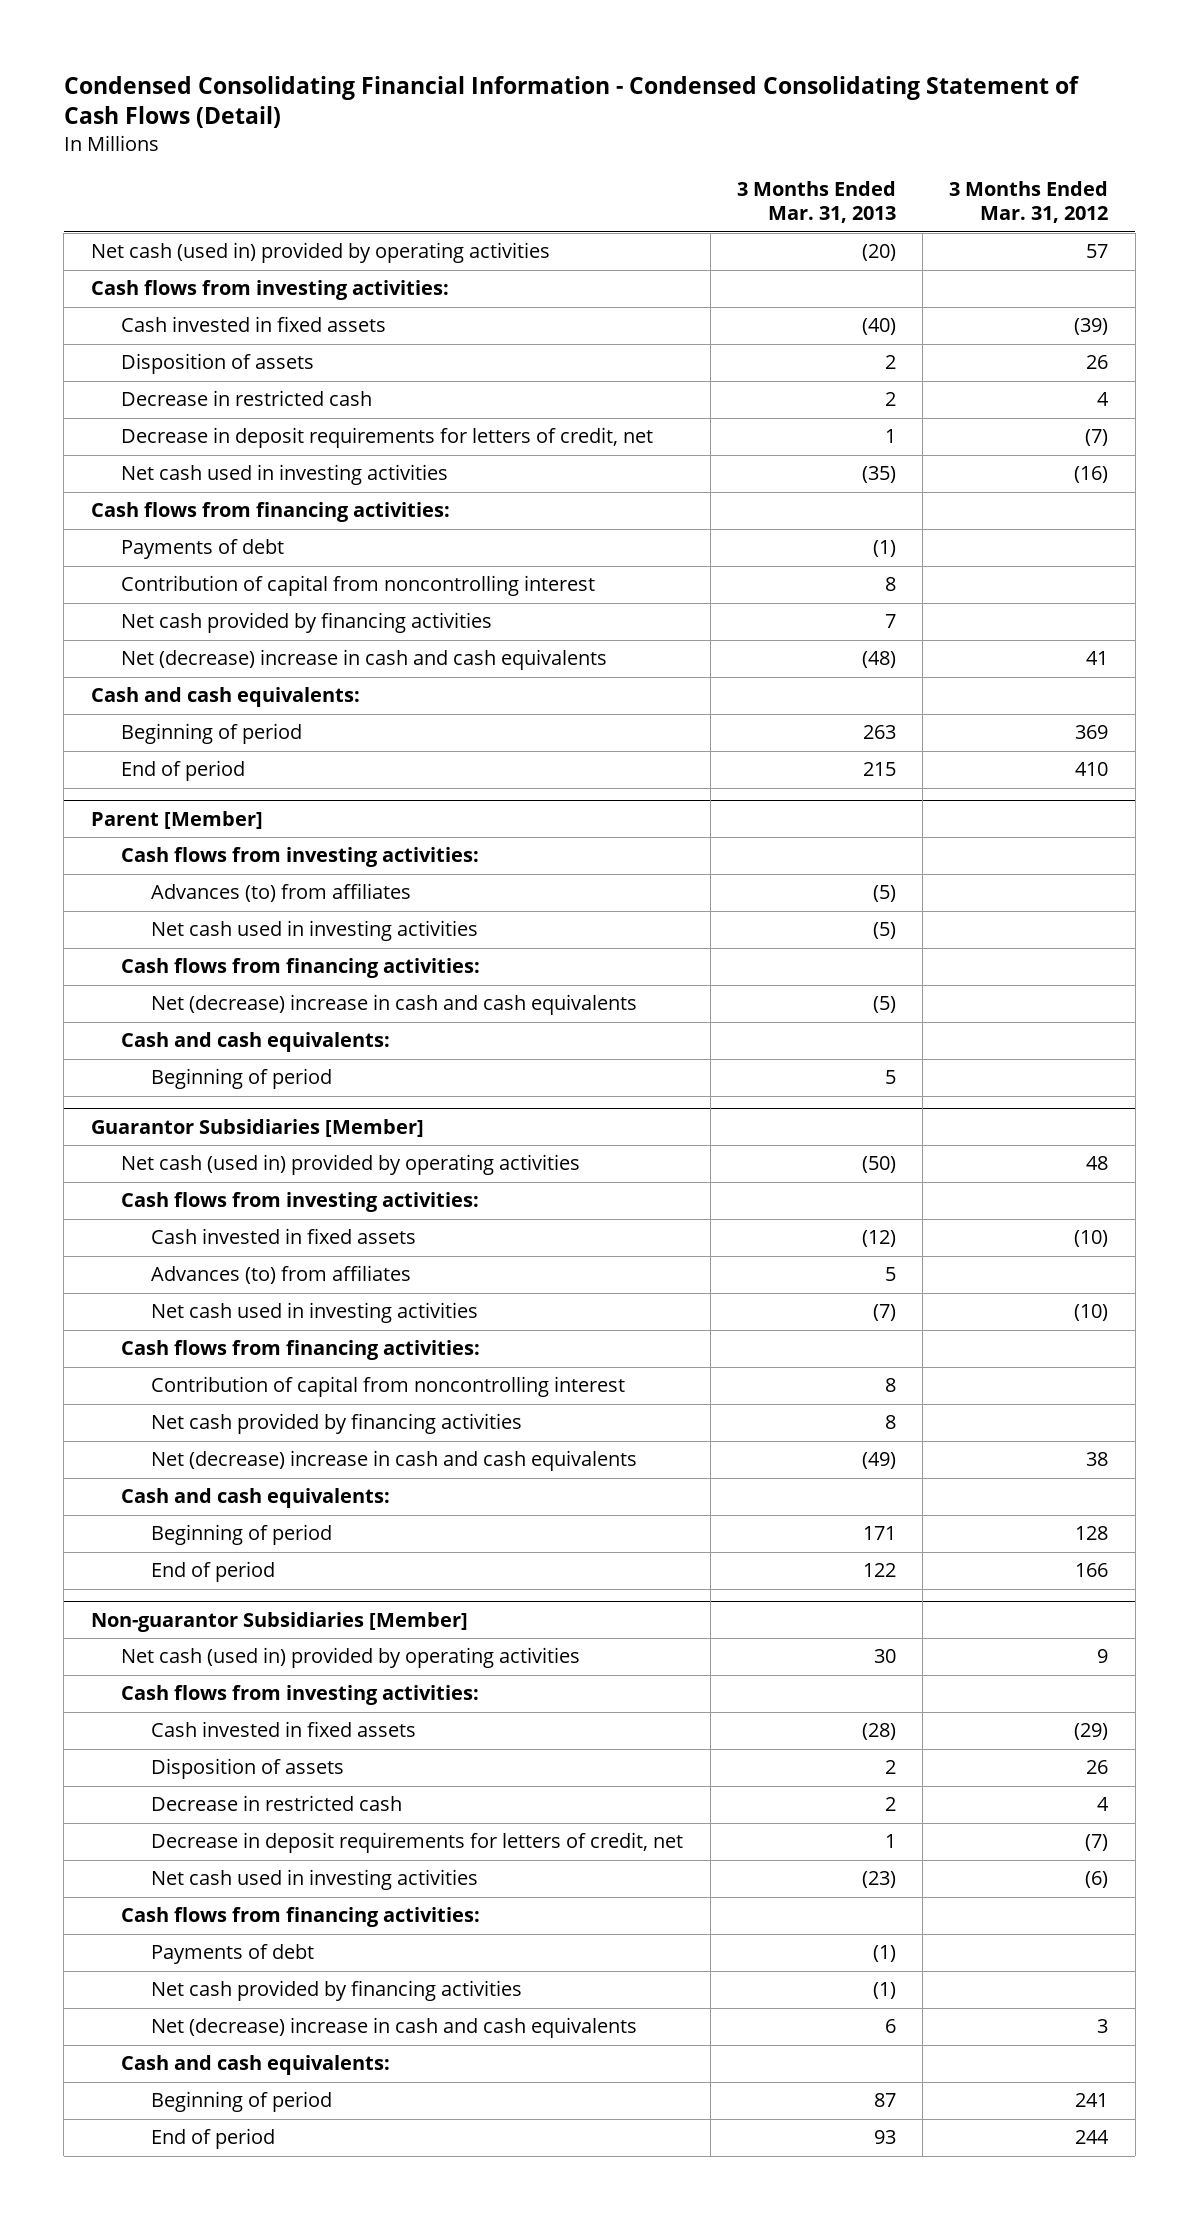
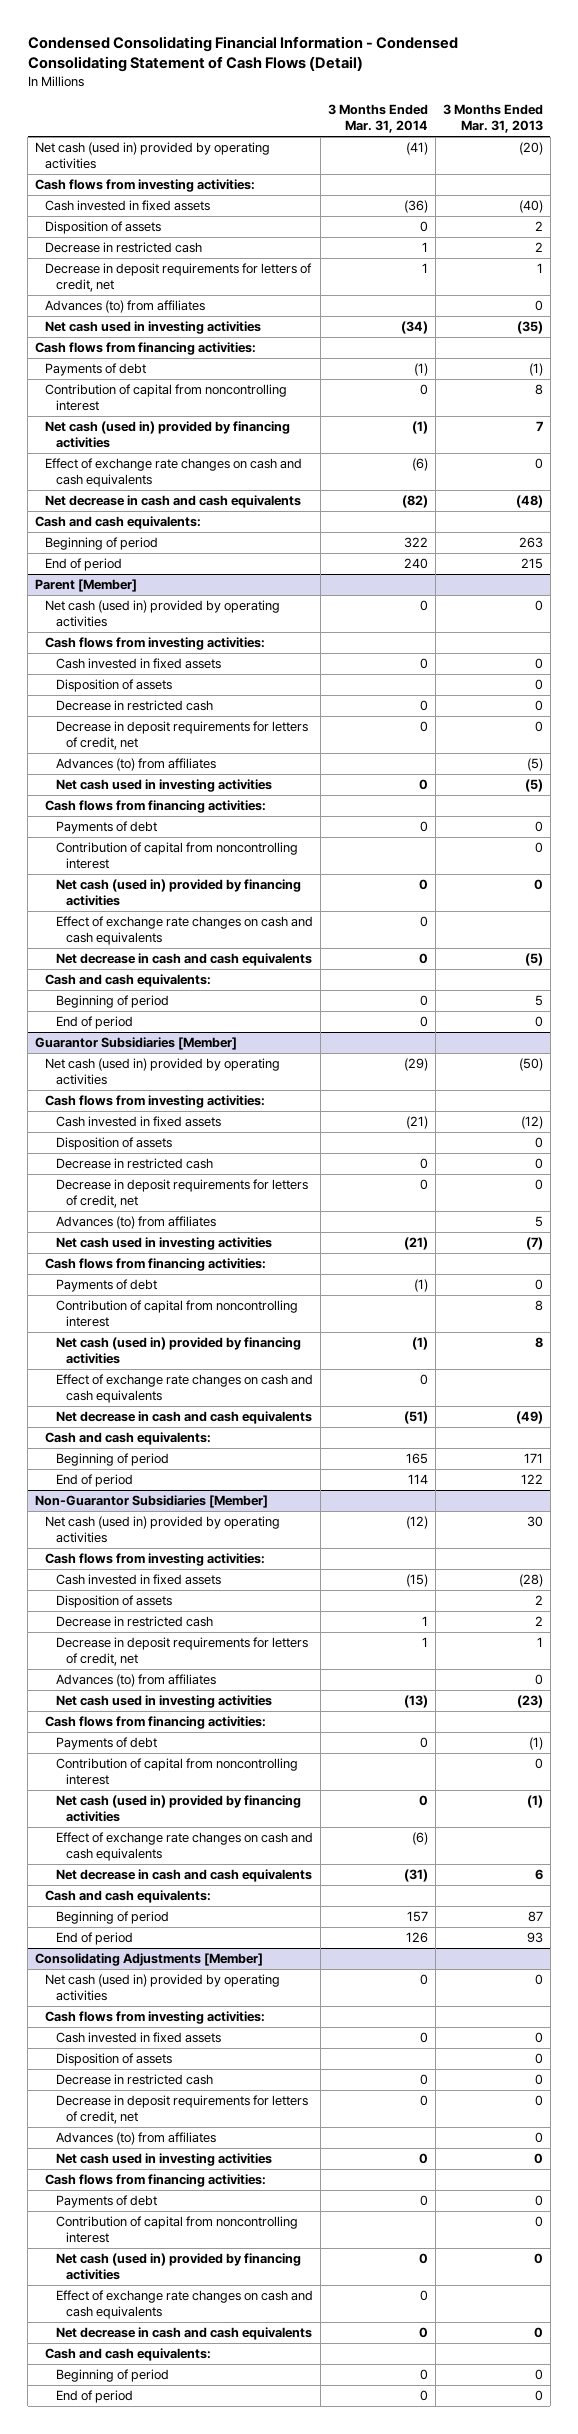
[949,180,1109,224] 3 Months Ended Mar. 31, 2012 -> none
none -> [327,104,428,134] 3 Months Ended Mar. 31, 2014
none -> [45,300,206,314] Advances (to) from affiliates
[121,612,493,634] Net cash provided by financing activities -> [45,421,291,449] Net cash (used in) provided by financing activities
none -> [45,458,303,488] Effect of exchange rate changes on cash and cash equivalents
[121,649,608,671] Net (decrease) increase in cash and cash equivalents -> [45,495,302,509] Net decrease in cash and cash equivalents
none -> [45,600,281,628] Net cash (used in) provided by operating activities
none -> [55,658,221,670] Cash invested in fixed assets
none -> [55,679,172,693] Disposition of assets
none -> [55,700,213,712] Decrease in restricted cash
none -> [55,721,308,751] Decrease in deposit requirements for letters of credit, net
none -> [55,821,157,835] Payments of debt
none -> [55,842,298,870] Contribution of capital from noncontrolling interest
none -> [55,879,301,907] Net cash (used in) provided by financing activities
none -> [55,916,313,946] Effect of exchange rate changes on cash and cash equivalents
[151,994,638,1016] Net (decrease) increase in cash and cash equivalents -> [55,953,312,967] Net decrease in cash and cash equivalents
none -> [55,1016,133,1030] End of period
none -> [55,1137,172,1151] Disposition of assets
none -> [55,1158,213,1170] Decrease in restricted cash
none -> [55,1179,308,1209] Decrease in deposit requirements for letters of credit, net
none -> [55,1279,157,1293] Payments of debt
[151,1413,523,1435] Net cash provided by financing activities -> [55,1337,301,1365] Net cash (used in) provided by financing activities
none -> [55,1374,313,1404] Effect of exchange rate changes on cash and cash equivalents
[151,1450,638,1472] Net (decrease) increase in cash and cash equivalents -> [55,1411,312,1425] Net decrease in cash and cash equivalents
[90,1611,468,1632] Non-guarantor Subsidiaries [Member] -> [35,1495,269,1509] Non-Guarantor Subsidiaries [Member]
none -> [55,1674,216,1688] Advances (to) from affiliates
none -> [55,1758,298,1786] Contribution of capital from noncontrolling interest
[151,1980,523,2002] Net cash provided by financing activities -> [55,1795,301,1823] Net cash (used in) provided by financing activities
none -> [55,1832,313,1862] Effect of exchange rate changes on cash and cash equivalents
[151,2017,638,2039] Net (decrease) increase in cash and cash equivalents -> [55,1869,312,1883] Net decrease in cash and cash equivalents
none -> [35,1953,264,1967] Consolidating Adjustments [Member]
none -> [45,1974,281,2002] Net cash (used in) provided by operating activities
none -> [45,2011,266,2025] Cash flows from investing activities:
none -> [55,2032,221,2044] Cash invested in fixed assets
none -> [55,2053,172,2067] Disposition of assets
none -> [55,2074,213,2086] Decrease in restricted cash
none -> [55,2095,308,2125] Decrease in deposit requirements for letters of credit, net
none -> [55,2132,216,2146] Advances (to) from affiliates
none -> [55,2153,272,2167] Net cash used in investing activities
none -> [45,2174,267,2188] Cash flows from financing activities:
none -> [55,2195,157,2209] Payments of debt
none -> [55,2216,298,2244] Contribution of capital from noncontrolling interest
none -> [55,2253,301,2281] Net cash (used in) provided by financing activities
none -> [55,2290,313,2320] Effect of exchange rate changes on cash and cash equivalents
none -> [55,2327,312,2341] Net decrease in cash and cash equivalents
none -> [45,2348,212,2362] Cash and cash equivalents:
none -> [55,2369,169,2383] Beginning of period
none -> [55,2390,133,2404] End of period

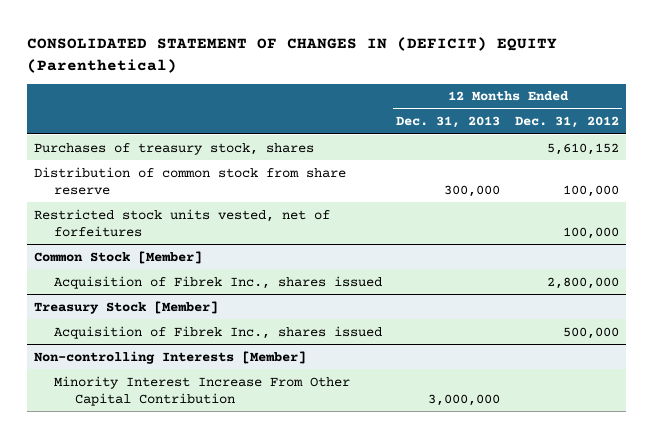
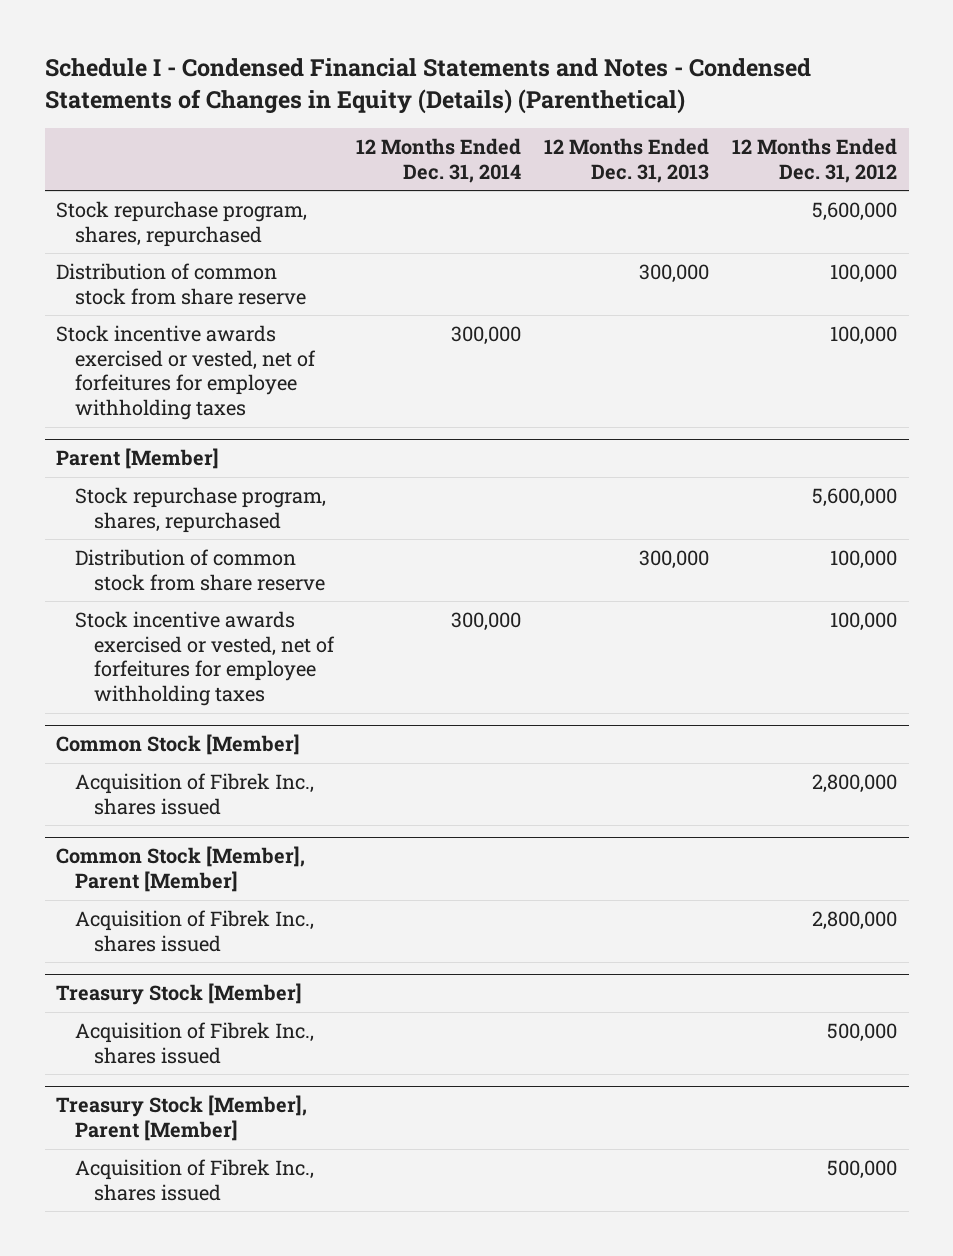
[26,37,557,73] CONSOLIDATED STATEMENT OF CHANGES IN (DEFICIT) EQUITY (Parenthetical) -> [44,58,811,114] Schedule I - Condensed Financial Statements and Notes - Condensed Statements of Changes in Equity (Details) (Parenthetical)
none -> [356,138,522,183] 12 Months Ended Dec. 31, 2014
[33,142,314,155] Purchases of treasury stock, shares -> [56,201,308,247] Stock repurchase program, shares, repurchased
[546,142,619,155] 5,610,152 -> [812,202,898,222] 5,600,000
[33,208,330,237] Restricted stock units vested, net of forfeitures -> [56,325,316,421] Stock incentive awards exercised or vested, net of forfeitures for employee withholding taxes
none -> [56,448,220,470] Parent [Member]
none -> [74,487,326,533] Stock repurchase program, shares, repurchased
none -> [74,549,325,591] Distribution of common stock from share reserve
none -> [74,611,335,707] Stock incentive awards exercised or vested, net of forfeitures for employee withholding taxes
none -> [56,846,306,893] Common Stock [Member], Parent [Member]
none -> [74,910,314,952] Acquisition of Fibrek Inc., shares issued
[33,350,306,364] Non-controlling Interests [Member] -> none
[54,375,351,406] Minority Interest Increase From Other Capital Contribution -> none
none -> [56,1095,308,1142] Treasury Stock [Member], Parent [Member]
none -> [74,1159,314,1201] Acquisition of Fibrek Inc., shares issued

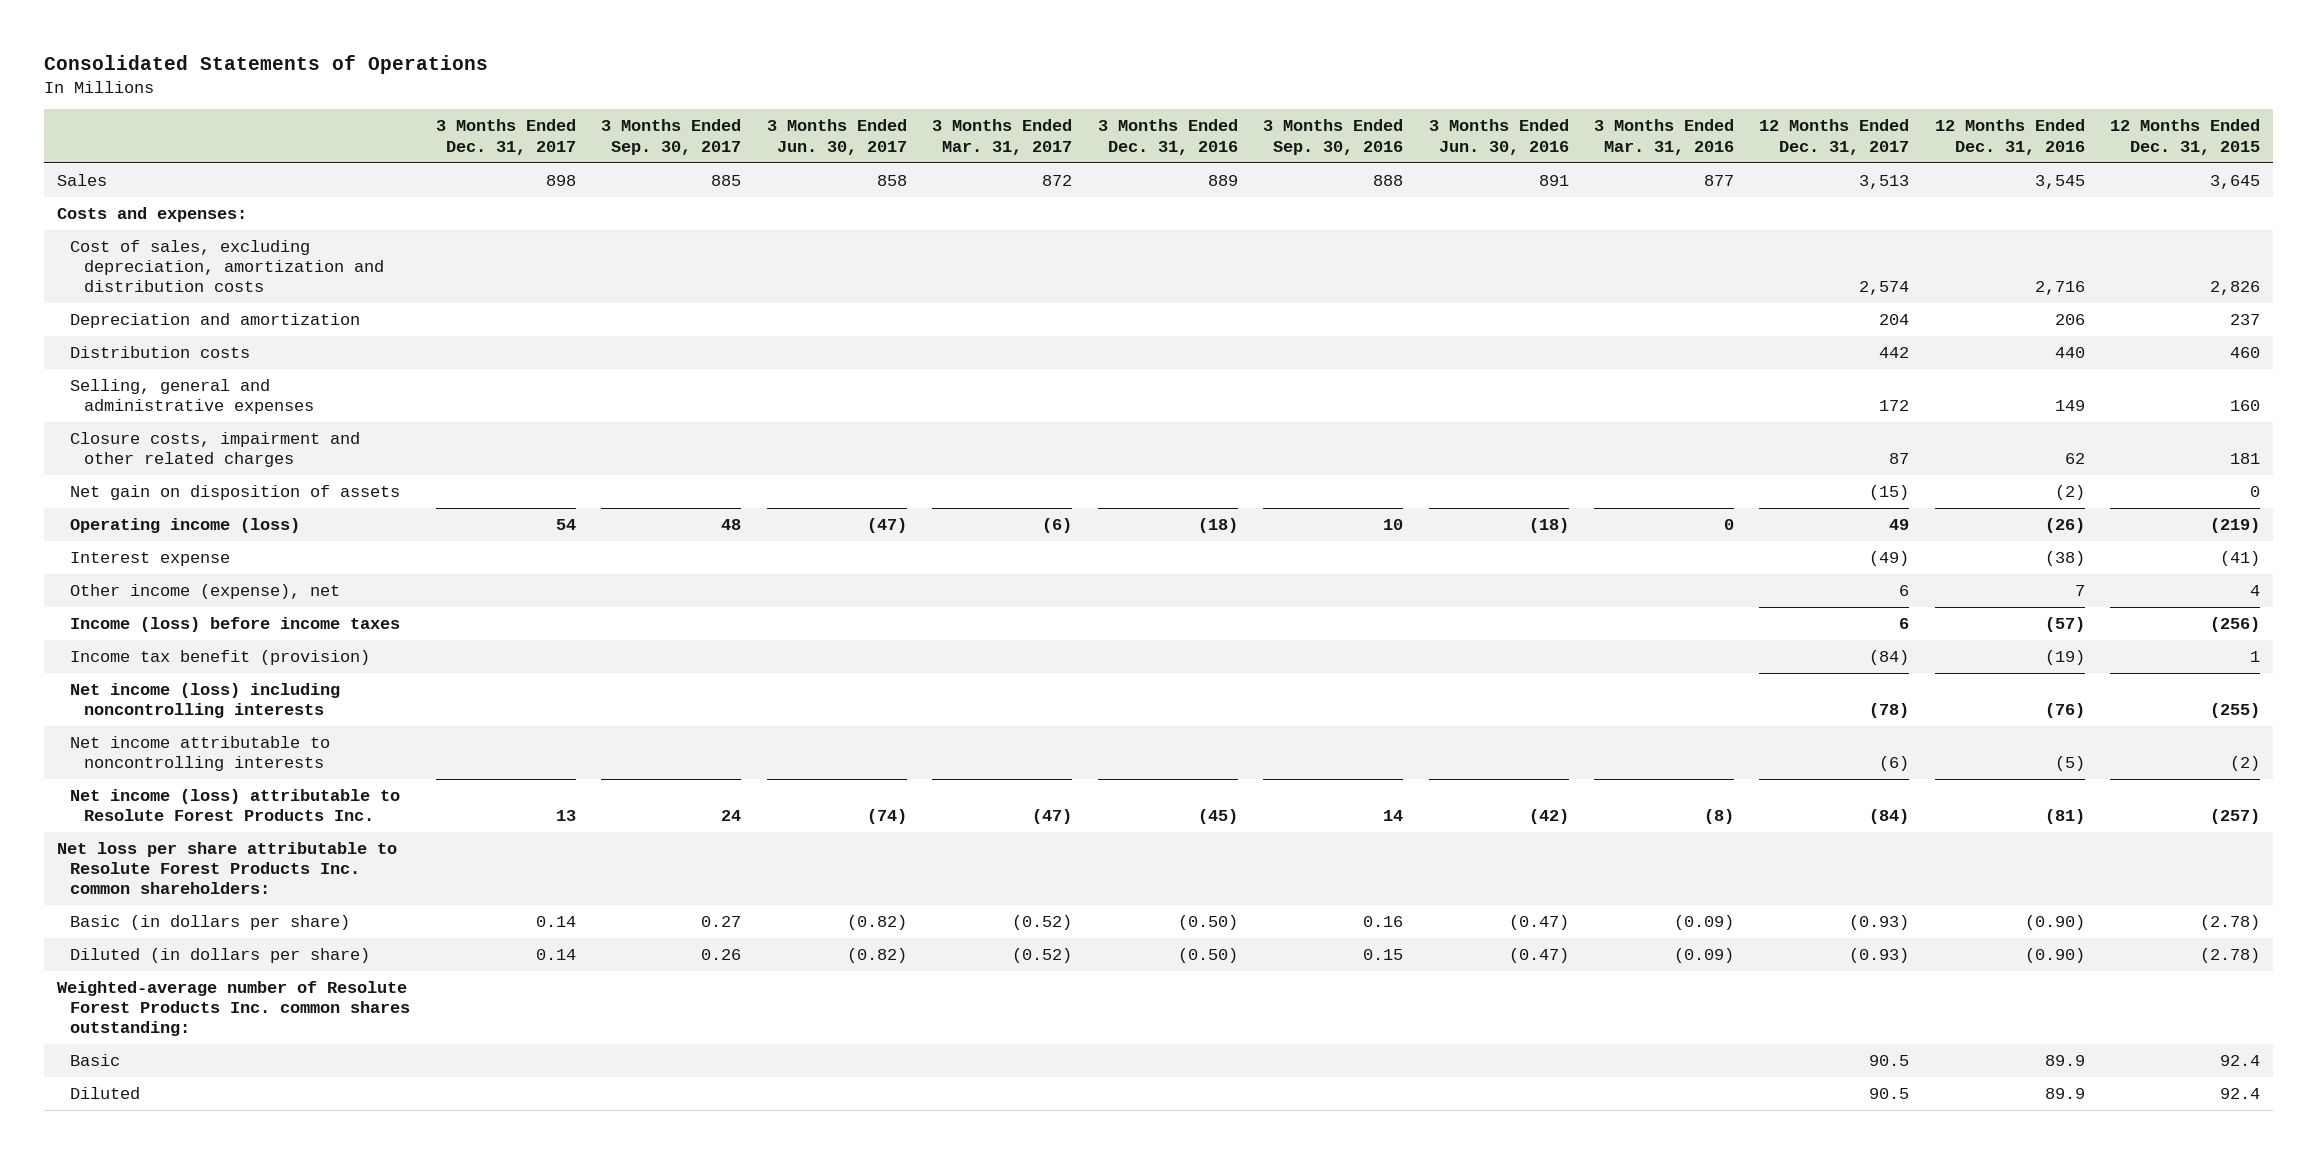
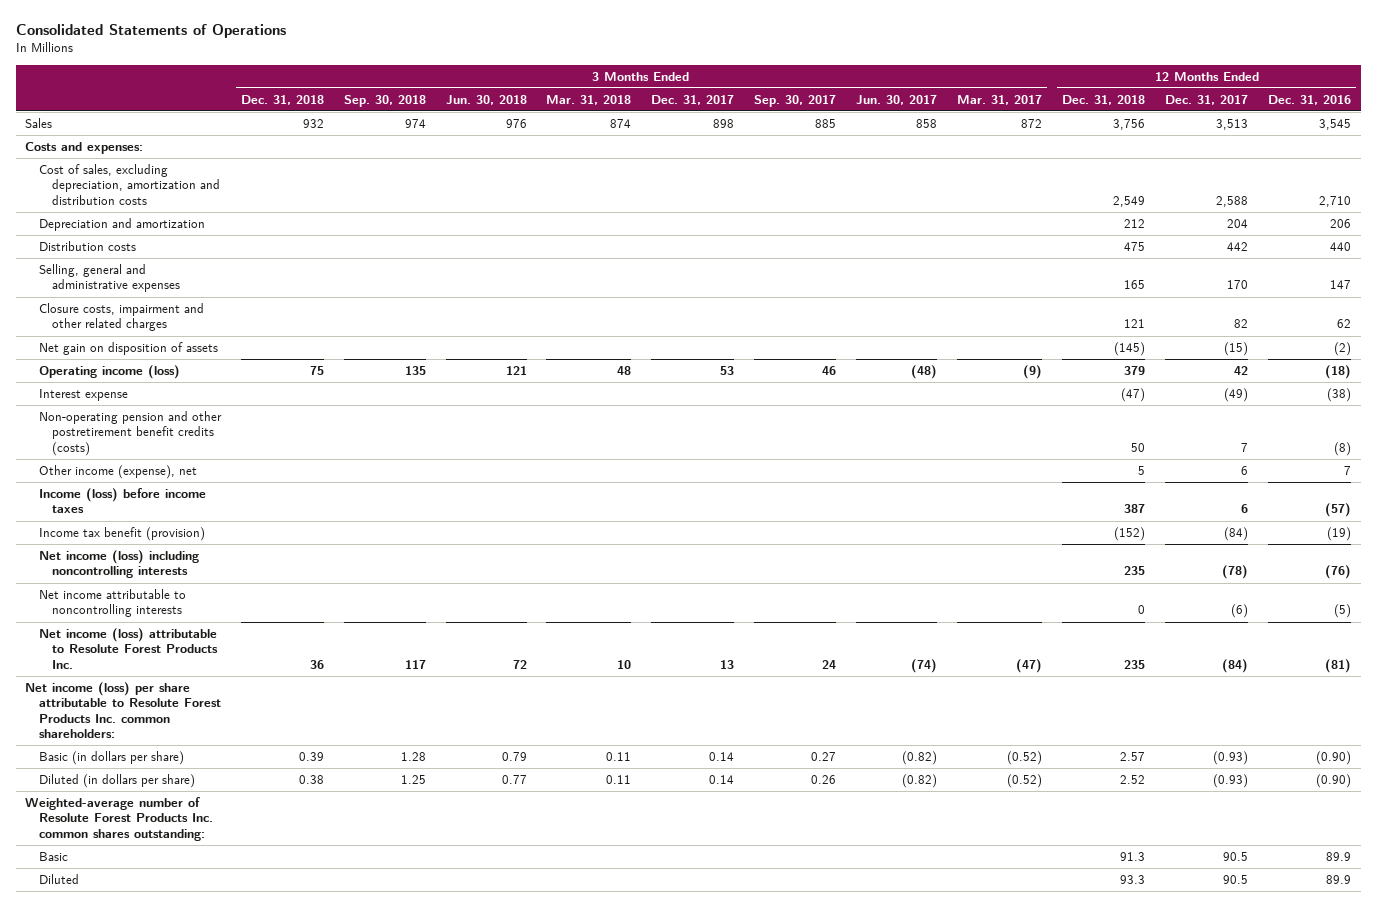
[1097,119,1238,155] 3 Months Ended Dec. 31, 2016 -> none
[1263,119,1404,155] 3 Months Ended Sep. 30, 2016 -> none
[1428,119,1569,155] 3 Months Ended Jun. 30, 2016 -> none
[1593,119,1734,155] 3 Months Ended Mar. 31, 2016 -> none
[2110,119,2261,155] 12 Months Ended Dec. 31, 2015 -> none
none -> [240,94,324,105] Dec. 31, 2018
none -> [343,94,426,107] Sep. 30, 2018
none -> [445,94,527,105] Jun. 30, 2018
none -> [546,94,632,105] Mar. 31, 2018
none -> [1062,94,1146,105] Dec. 31, 2018
[1859,281,1910,296] 2,574 -> [1216,195,1249,207] 2,588
[2034,281,2085,296] 2,716 -> [1318,195,1351,207] 2,710
[1879,400,1910,412] 172 -> [1227,280,1249,290] 170
[2054,400,2085,412] 149 -> [1329,280,1351,290] 147
[1889,453,1910,465] 87 -> [1234,319,1249,329] 82
[555,519,576,531] 54 -> [720,365,735,375] 53
[721,519,742,531] 48 -> [822,365,837,375] 46
[866,518,907,534] (47) -> [911,364,938,379] (48)
[1042,518,1073,534] (6) -> [1023,364,1043,379] (9)
[1889,519,1910,531] 49 -> [1234,365,1249,375] 42
[2044,518,2085,534] (26) -> [1324,364,1351,379] (18)
none -> [38,410,222,456] Non-operating pension and other postretirement benefit credits (costs)
[56,842,397,895] Net loss per share attributable to Resolute Forest Products Inc. common shareholders: -> [25,681,221,739] Net income (loss) per share attributable to Resolute Forest Products Inc. common shareholders:

